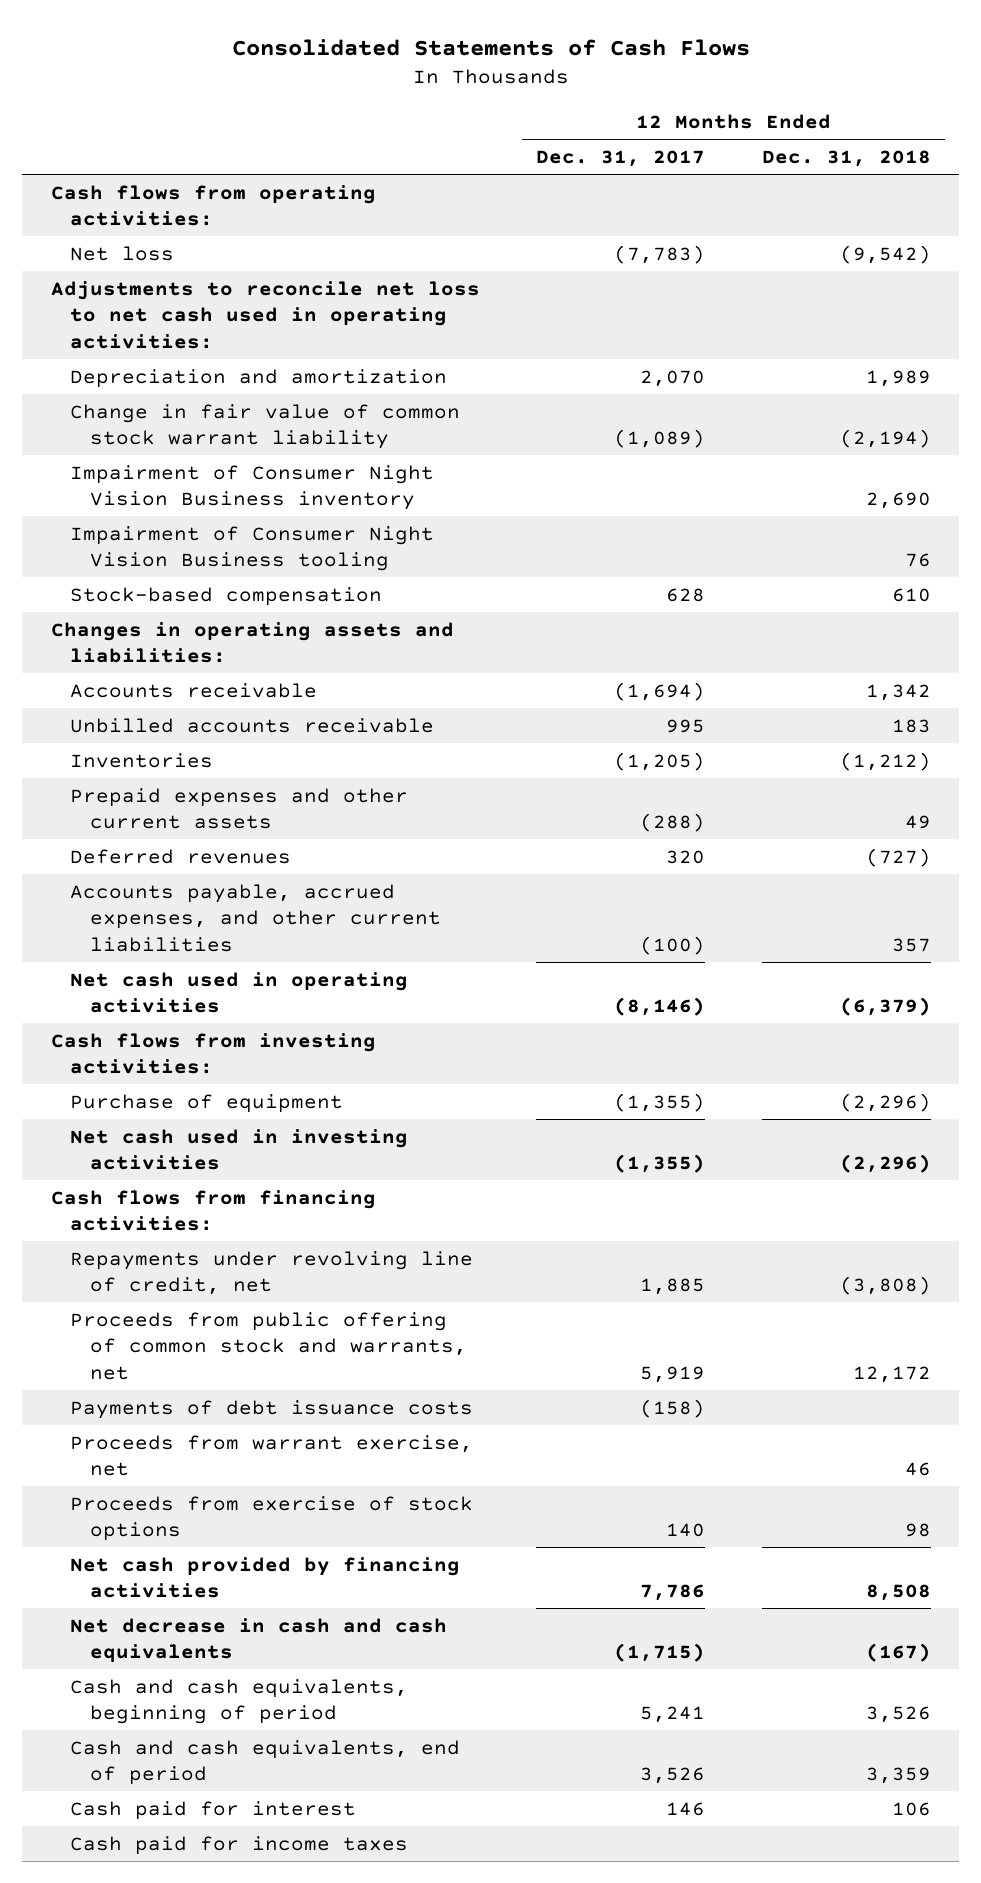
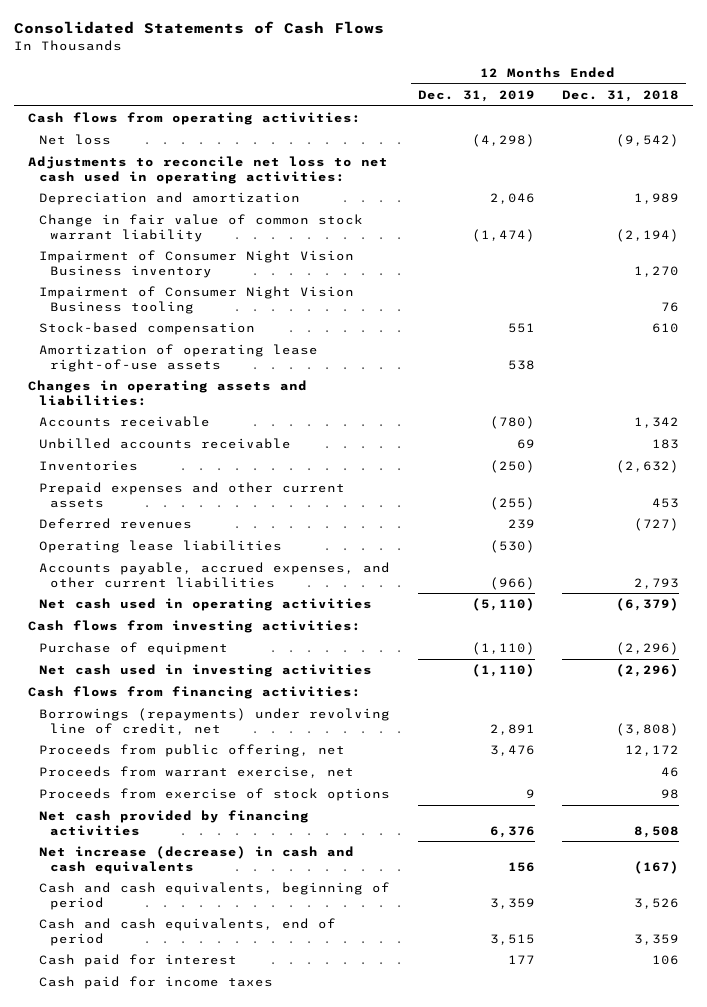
[536,149,706,167] Dec. 31, 2017 -> none
none -> [417,89,535,102] Dec. 31, 2019
[865,492,931,510] 2,690 -> [633,265,679,277] 1,270
none -> [39,344,319,372] Amortization of operating lease right-of-use assets
[839,751,931,771] (1,212) -> [615,460,679,474] (2,632)
[904,815,931,830] 49 -> [651,497,679,508] 453
none -> [39,540,283,554] Operating lease liabilities
[891,937,931,952] 357 -> [633,577,679,589] 2,793
[70,1399,474,1419] Payments of debt issuance costs -> none
[70,1250,474,1296] Repayments under revolving line of credit, net -> [39,708,391,735] Borrowings (repayments) under revolving line of credit, net
[70,1311,468,1380] Proceeds from public offering of common stock and warrants, net -> [39,744,346,758] Proceeds from public offering, net
[70,1617,448,1663] Net decrease in cash and cash equivalents -> [39,846,355,874] Net increase (decrease) in cash and cash equivalents

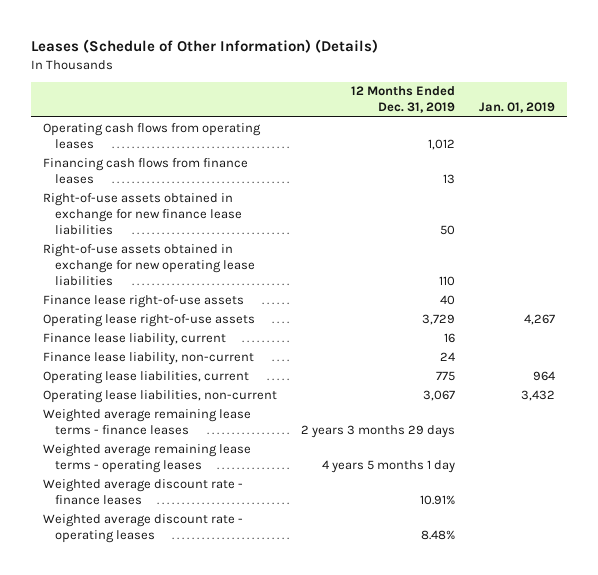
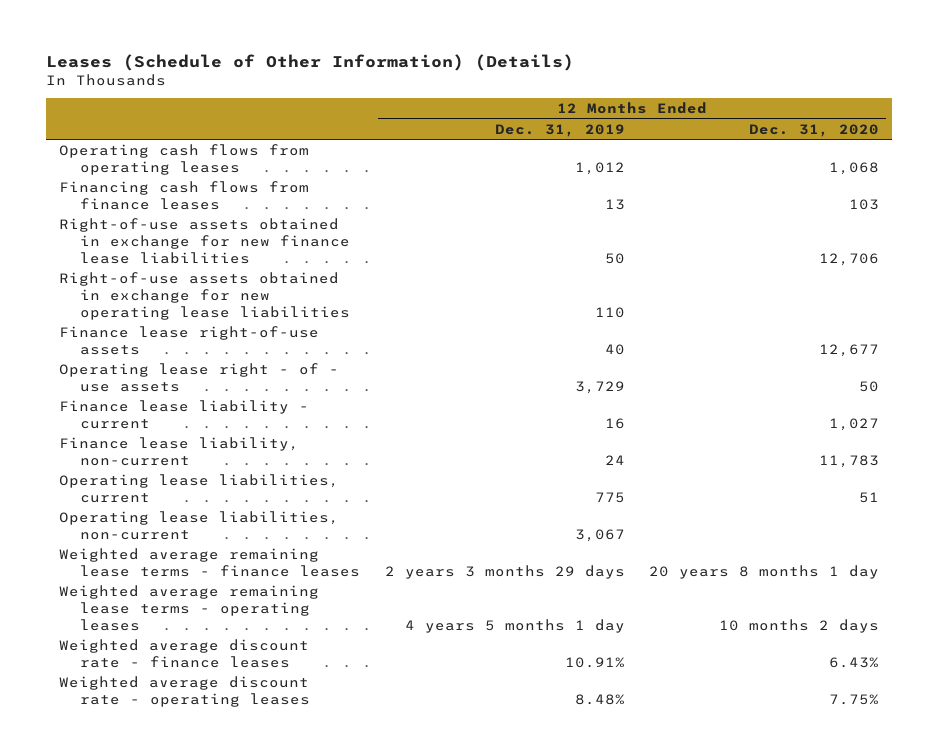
[478,102,555,114] Jan. 01, 2019 -> none
none -> [749,123,880,137] Dec. 31, 2020
[43,313,256,327] Operating lease right-of-use assets -> [58,362,339,392] Operating lease right - of - use assets
[43,332,227,346] Finance lease liability, current -> [58,399,309,429] Finance lease liability - current

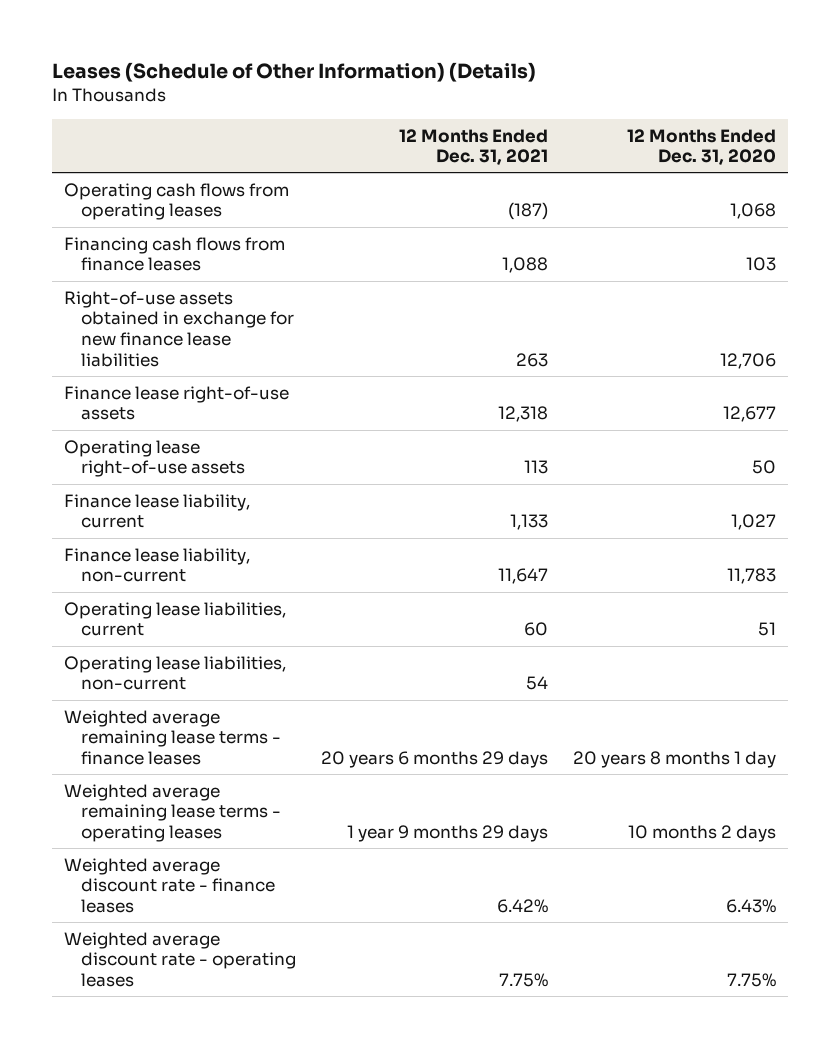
[494,123,625,137] Dec. 31, 2019 -> none
none -> [398,128,548,166] 12 Months Ended Dec. 31, 2021
[58,271,350,320] Right-of-use assets obtained in exchange for new operating lease liabilities -> none
[58,362,339,392] Operating lease right - of - use assets -> [64,439,246,478] Operating lease right-of-use assets
[58,399,309,429] Finance lease liability - current -> [64,493,251,529] Finance lease liability, current

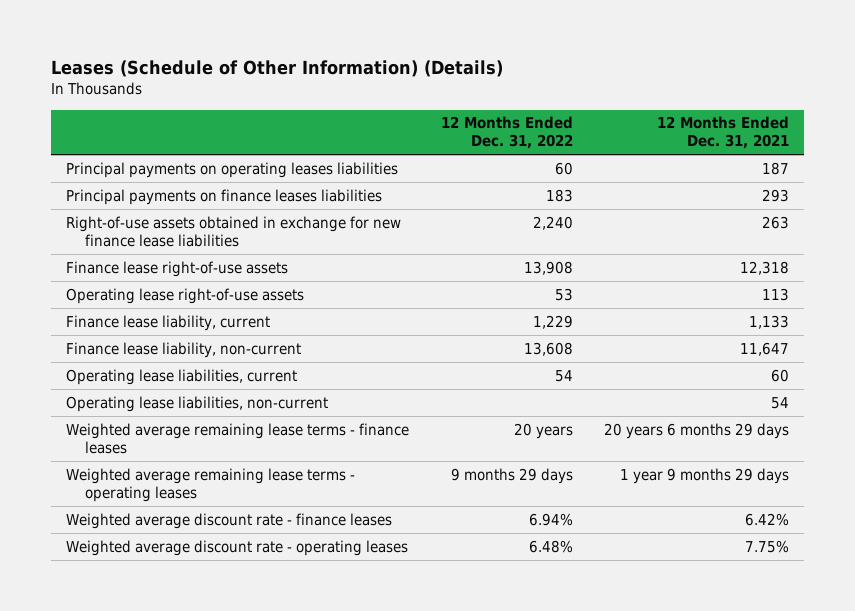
[626,128,776,166] 12 Months Ended Dec. 31, 2020 -> none
none -> [440,116,573,150] 12 Months Ended Dec. 31, 2022
[64,182,290,221] Operating cash flows from operating leases -> [66,161,399,178] Principal payments on operating leases liabilities
[507,202,548,221] (187) -> [761,161,789,175] 187
[64,236,286,272] Financing cash flows from finance leases -> [66,188,383,205] Principal payments on finance leases liabilities
[501,257,548,274] 1,088 -> [761,188,789,202] 293

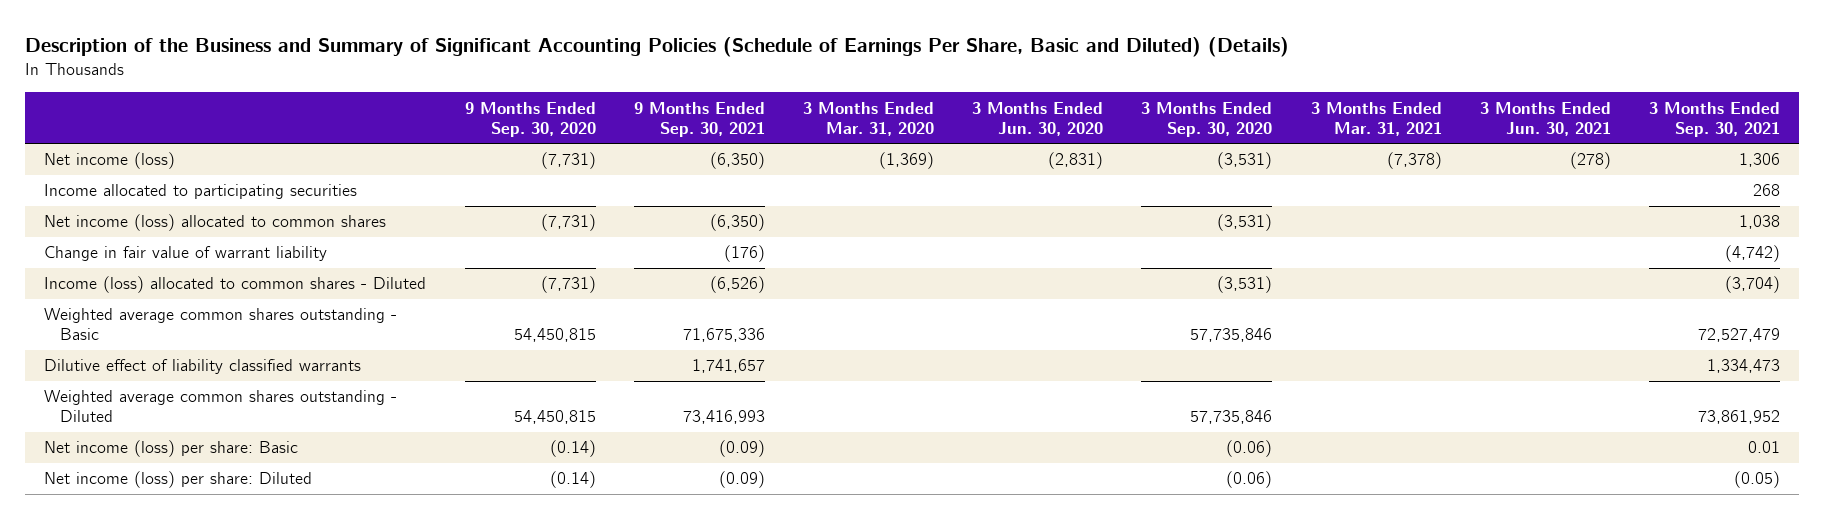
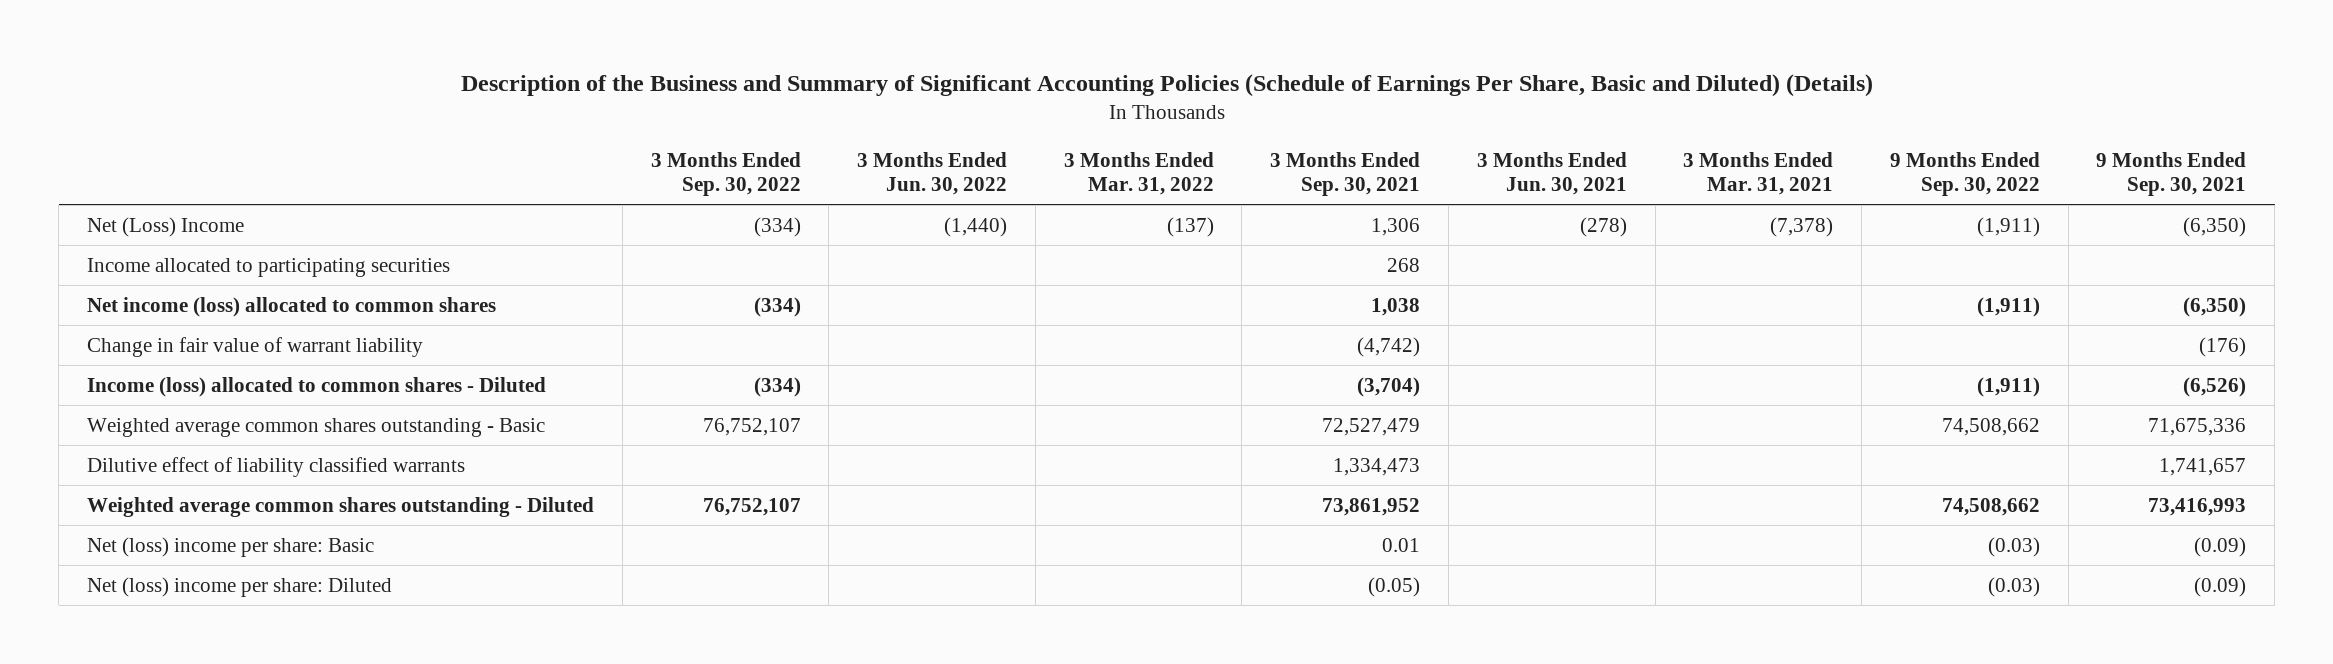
[464,101,596,137] 9 Months Ended Sep. 30, 2020 -> none
[803,101,935,136] 3 Months Ended Mar. 31, 2020 -> none
[972,101,1104,136] 3 Months Ended Jun. 30, 2020 -> none
[1141,101,1273,137] 3 Months Ended Sep. 30, 2020 -> none
none -> [650,151,801,197] 3 Months Ended Sep. 30, 2022
none -> [857,151,1008,196] 3 Months Ended Jun. 30, 2022
none -> [1063,151,1214,196] 3 Months Ended Mar. 31, 2022
none -> [1889,151,2040,197] 9 Months Ended Sep. 30, 2022
[44,152,176,170] Net income (loss) -> [87,216,245,237] Net (Loss) Income
[44,440,299,458] Net income (loss) per share: Basic -> [87,536,375,557] Net (loss) income per share: Basic
[44,471,313,489] Net income (loss) per share: Diluted -> [87,576,393,597] Net (loss) income per share: Diluted

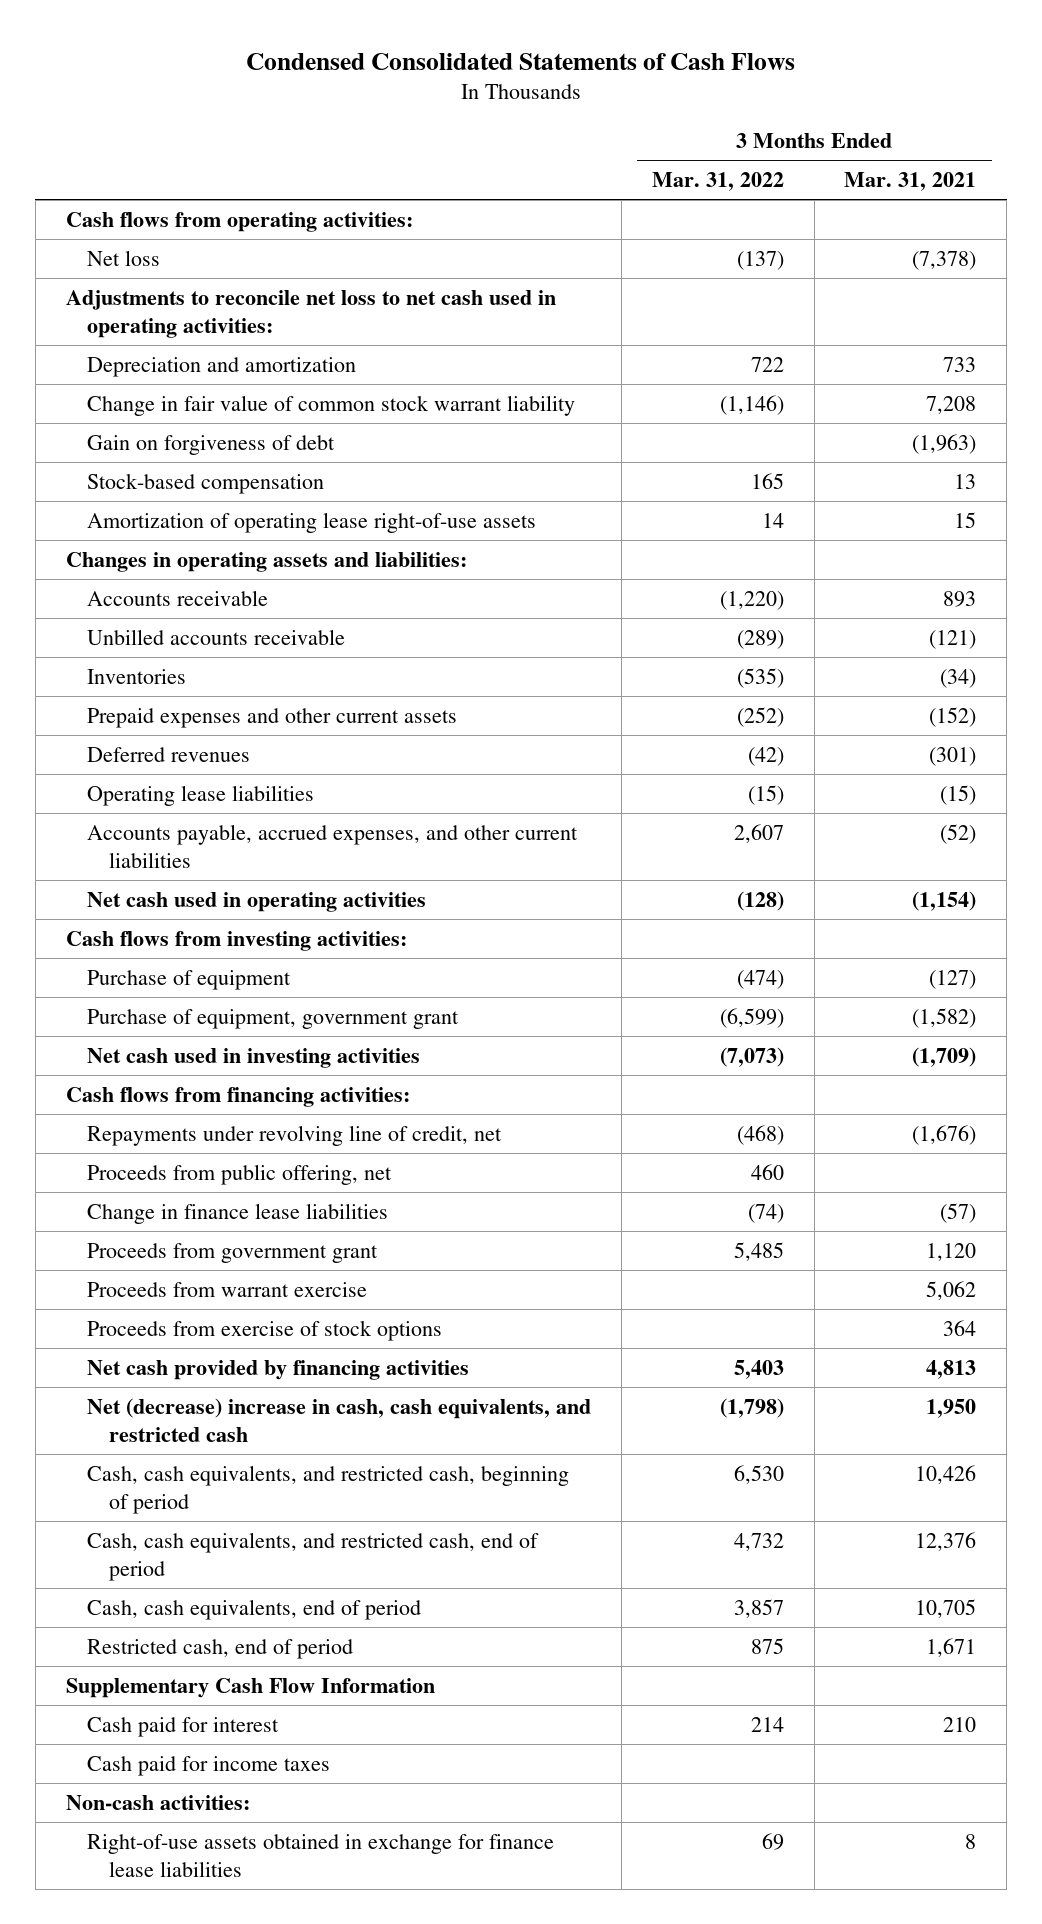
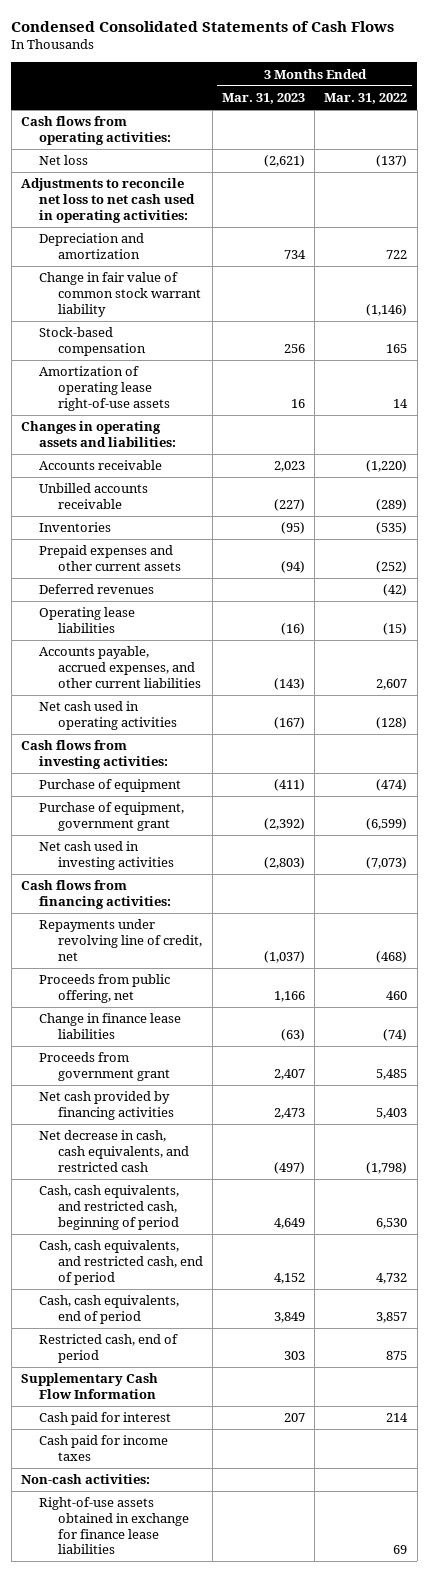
[844,172,977,192] Mar. 31, 2021 -> none
none -> [222,93,306,105] Mar. 31, 2023
[87,434,336,455] Gain on forgiveness of debt -> none
[87,1281,368,1297] Proceeds from warrant exercise -> none
[87,1319,443,1341] Proceeds from exercise of stock options -> none
[87,1397,592,1443] Net (decrease) increase in cash, cash equivalents, and restricted cash -> [39,1130,189,1172] Net decrease in cash, cash equivalents, and restricted cash

